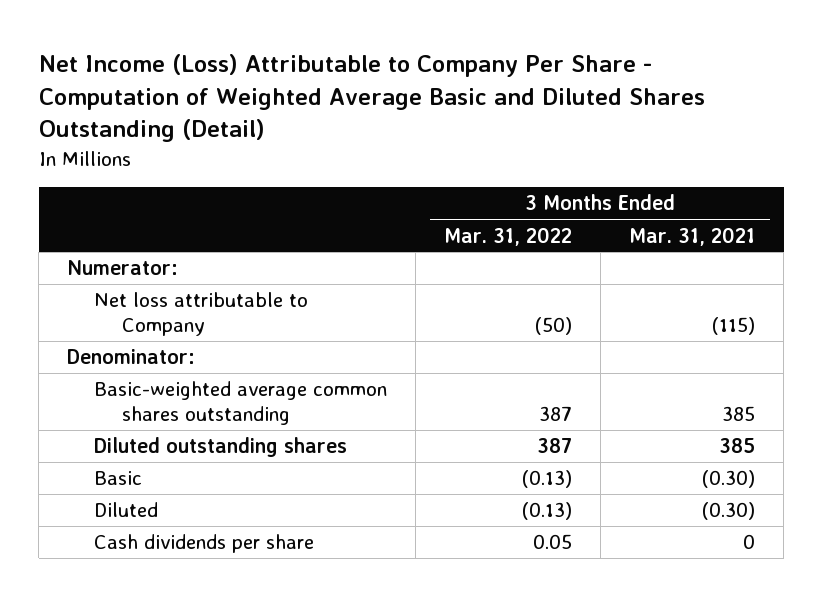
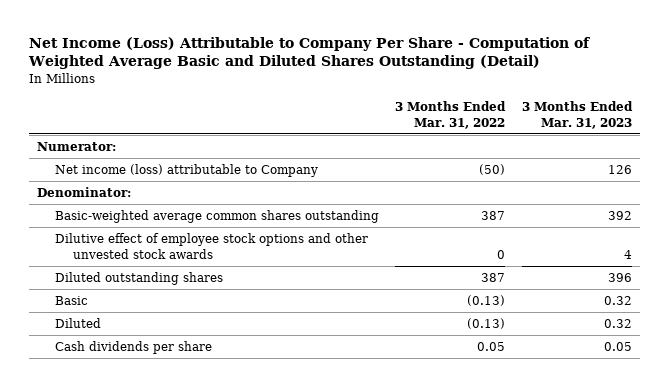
[629,226,756,246] Mar. 31, 2021 -> none
none -> [521,100,633,129] 3 Months Ended Mar. 31, 2023
[94,292,309,336] Net loss attributable to Company -> [55,163,319,177] Net income (loss) attributable to Company
none -> [55,232,369,259] Dilutive effect of employee stock options and other unvested stock awards

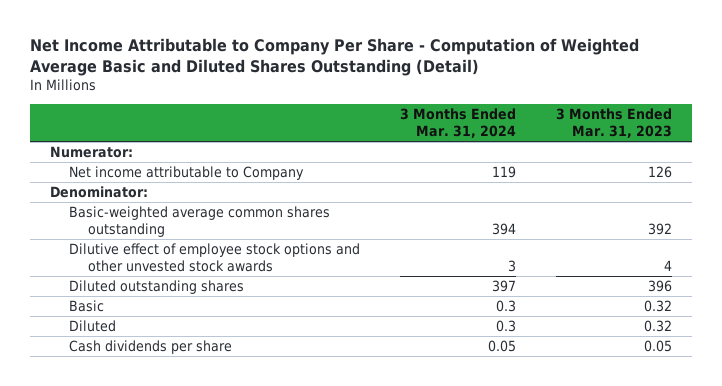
[27,36,590,70] Net Income (Loss) Attributable to Company Per Share - Computation of Weighted Average Basic and Diluted Shares Outstanding (Detail) -> [30,38,640,77] Net Income Attributable to Company Per Share - Computation of Weighted Average Basic and Diluted Shares Outstanding (Detail)
[395,100,507,129] 3 Months Ended Mar. 31, 2022 -> none
none -> [400,107,517,138] 3 Months Ended Mar. 31, 2024
[55,163,319,177] Net income (loss) attributable to Company -> [69,166,305,181] Net income attributable to Company

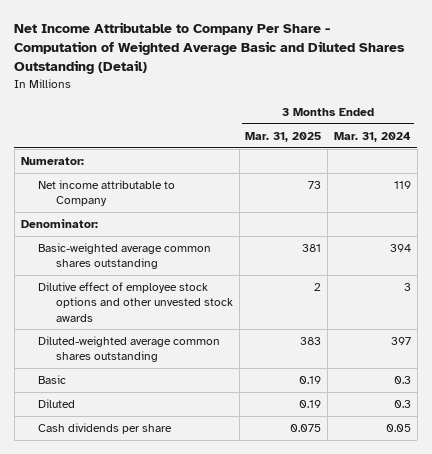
[555,107,672,138] 3 Months Ended Mar. 31, 2023 -> none
none -> [245,132,322,143] Mar. 31, 2025
[69,280,245,295] Diluted outstanding shares -> [38,336,221,363] Diluted-weighted average common shares outstanding

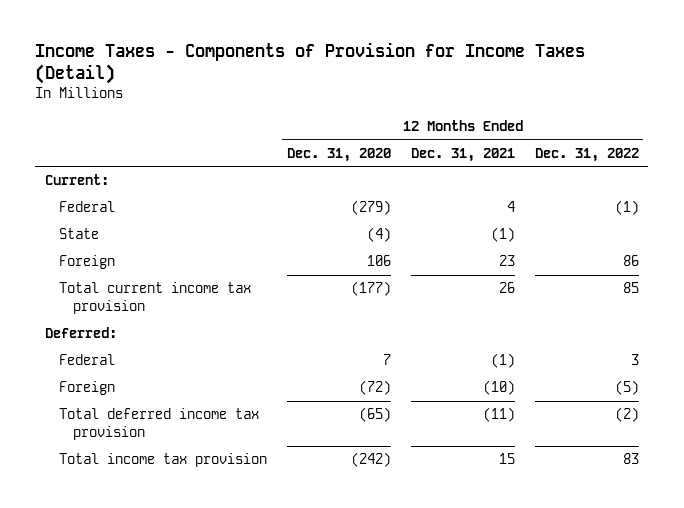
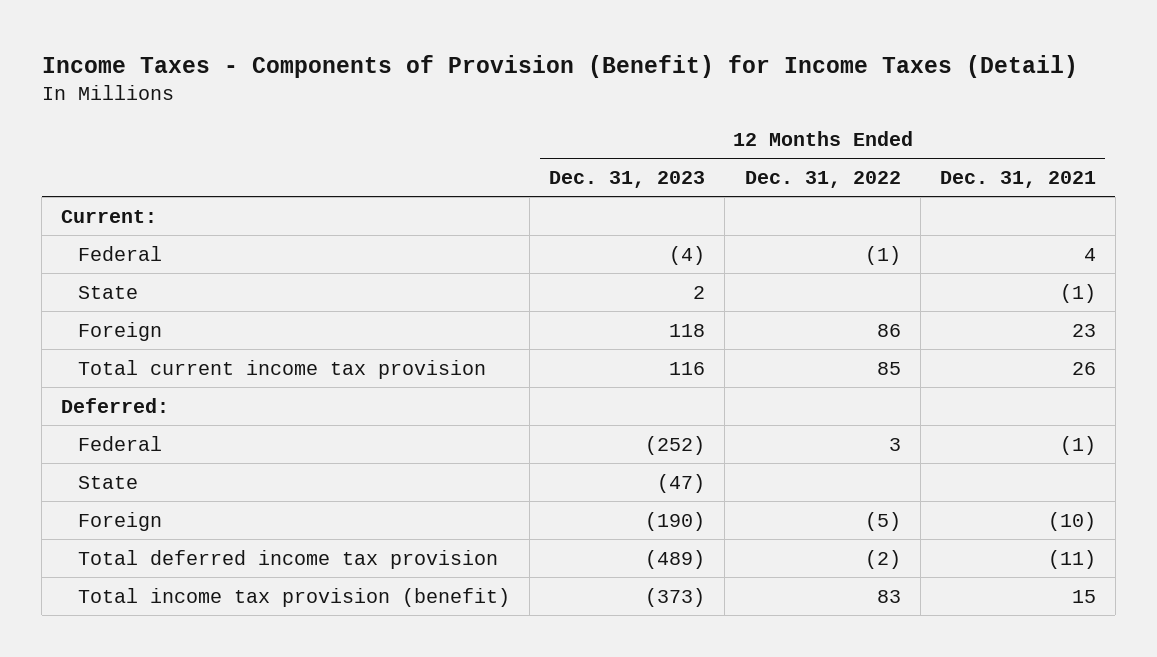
[35,42,586,85] Income Taxes - Components of Provision for Income Taxes (Detail) -> [41,54,1078,78] Income Taxes - Components of Provision (Benefit) for Income Taxes (Detail)
[286,147,391,162] Dec. 31, 2020 -> none
none -> [549,170,706,188] Dec. 31, 2023
none -> [78,475,139,489] State
[58,453,267,468] Total income tax provision -> [78,587,511,607] Total income tax provision (benefit)

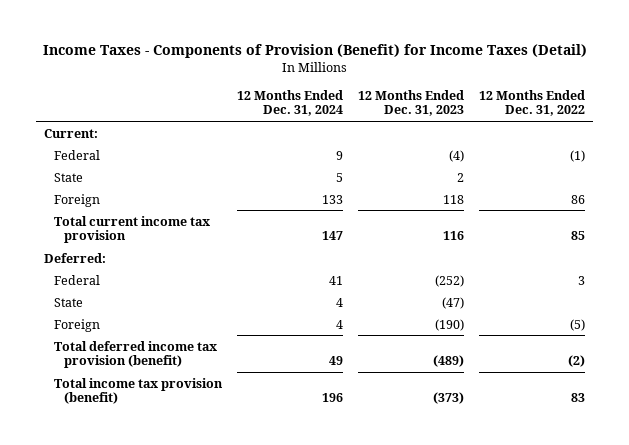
[939,170,1096,188] Dec. 31, 2021 -> none
none -> [237,89,344,117] 12 Months Ended Dec. 31, 2024
[78,549,499,569] Total deferred income tax provision -> [54,340,218,369] Total deferred income tax provision (benefit)

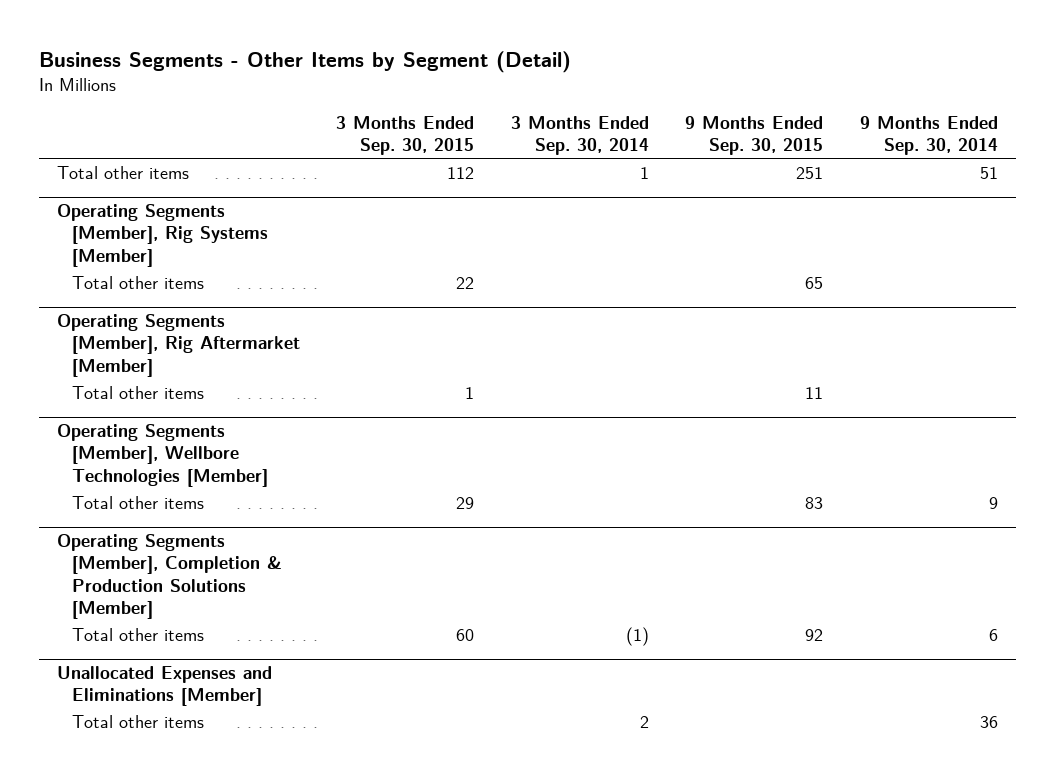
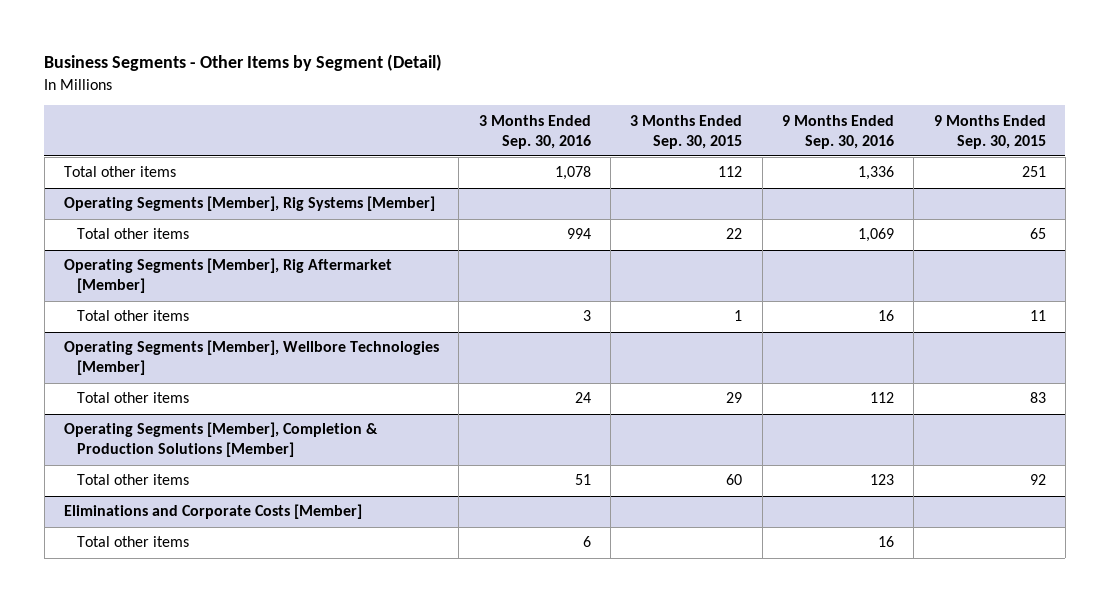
[510,115,649,156] 3 Months Ended Sep. 30, 2014 -> none
[859,115,998,156] 9 Months Ended Sep. 30, 2014 -> none
none -> [478,114,591,149] 3 Months Ended Sep. 30, 2016
none -> [781,114,894,149] 9 Months Ended Sep. 30, 2016
[57,665,273,707] Unallocated Expenses and Eliminations [Member] -> [63,504,362,520] Eliminations and Corporate Costs [Member]

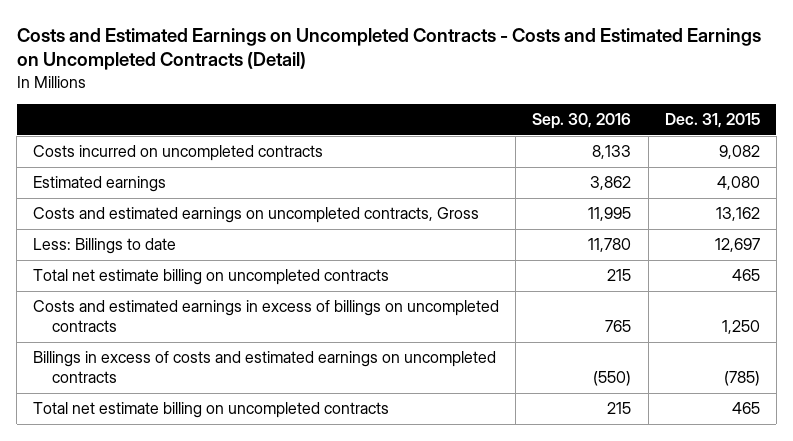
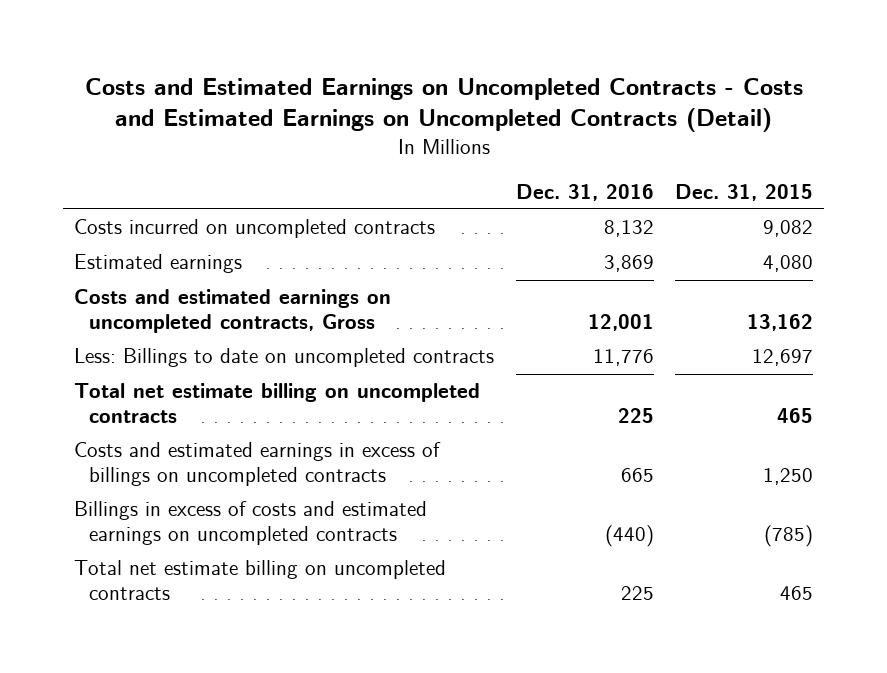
[532,113,632,130] Sep. 30, 2016 -> none
none -> [515,183,654,201] Dec. 31, 2016
[33,238,177,255] Less: Billings to date -> [74,348,495,368] Less: Billings to date on uncompleted contracts

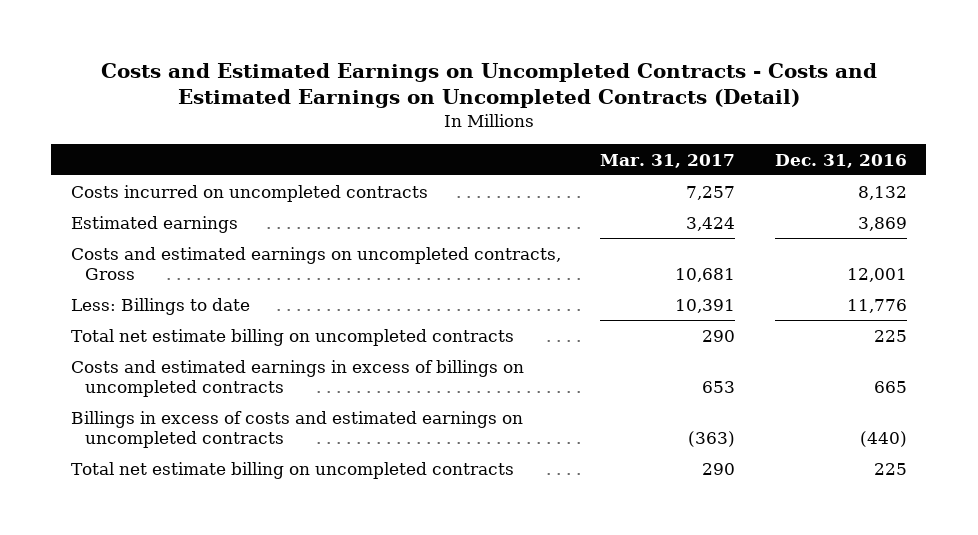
[675,183,814,201] Dec. 31, 2015 -> none
none -> [600,153,736,168] Mar. 31, 2017
[74,348,495,368] Less: Billings to date on uncompleted contracts -> [71,297,251,315] Less: Billings to date

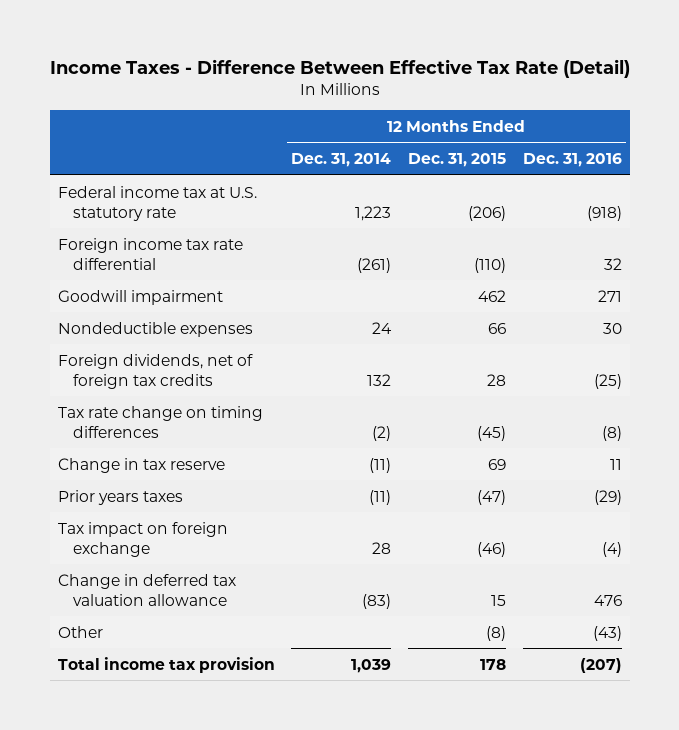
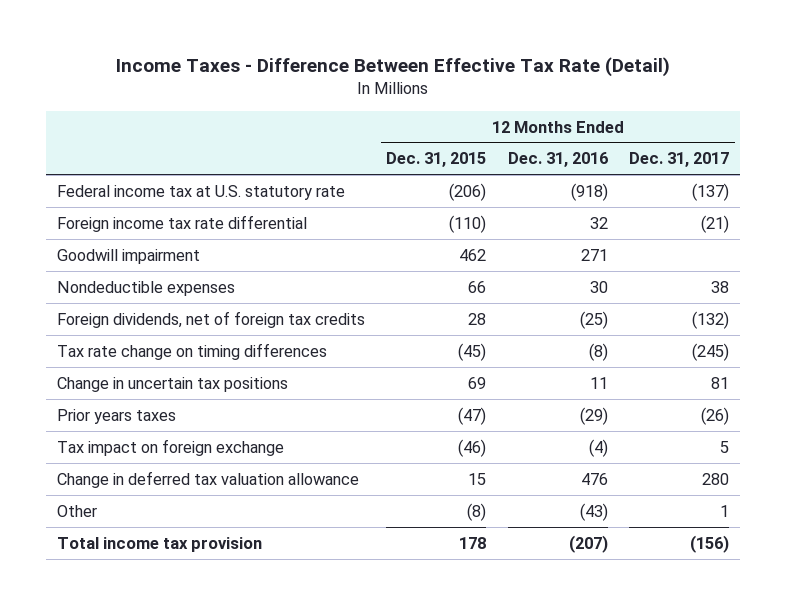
[291,153,392,168] Dec. 31, 2014 -> none
none -> [629,152,730,168] Dec. 31, 2017
[57,457,225,473] Change in tax reserve -> [56,376,288,392] Change in uncertain tax positions

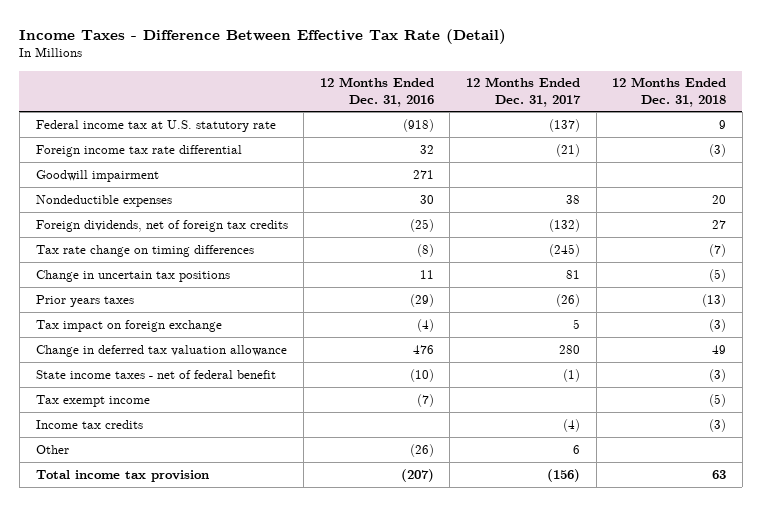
[386,152,487,168] Dec. 31, 2015 -> none
none -> [612,77,727,107] 12 Months Ended Dec. 31, 2018
none -> [35,369,276,379] State income taxes - net of federal benefit
none -> [35,394,150,407] Tax exempt income
none -> [35,419,143,429] Income tax credits
[579,502,608,521] (43) -> [409,443,434,457] (26)
[720,504,730,517] 1 -> [572,444,580,454] 6

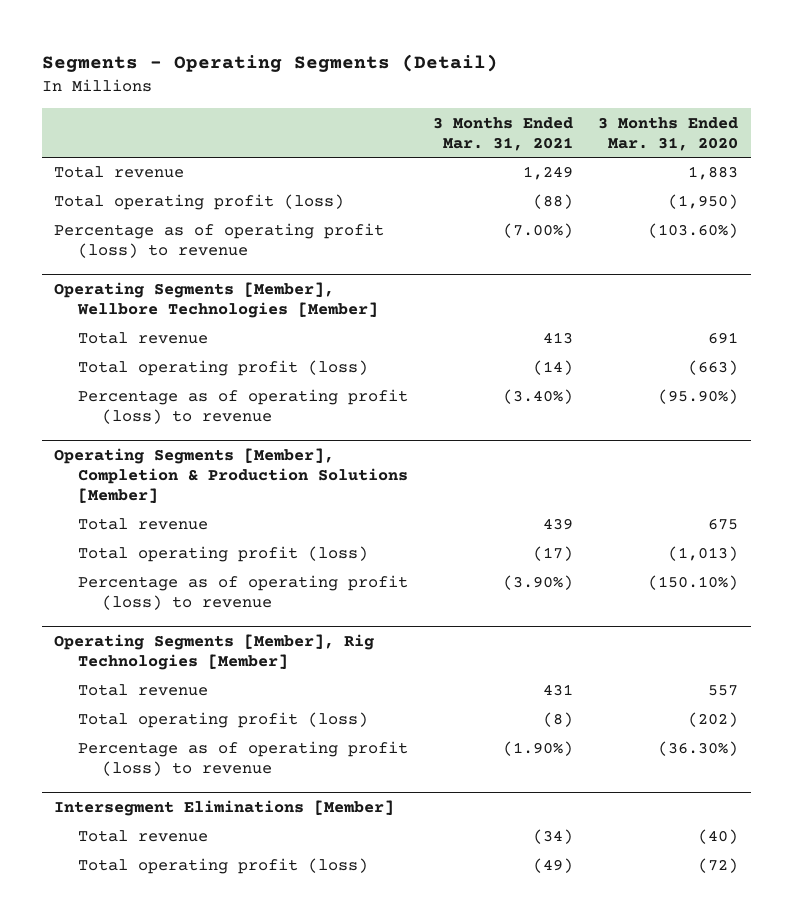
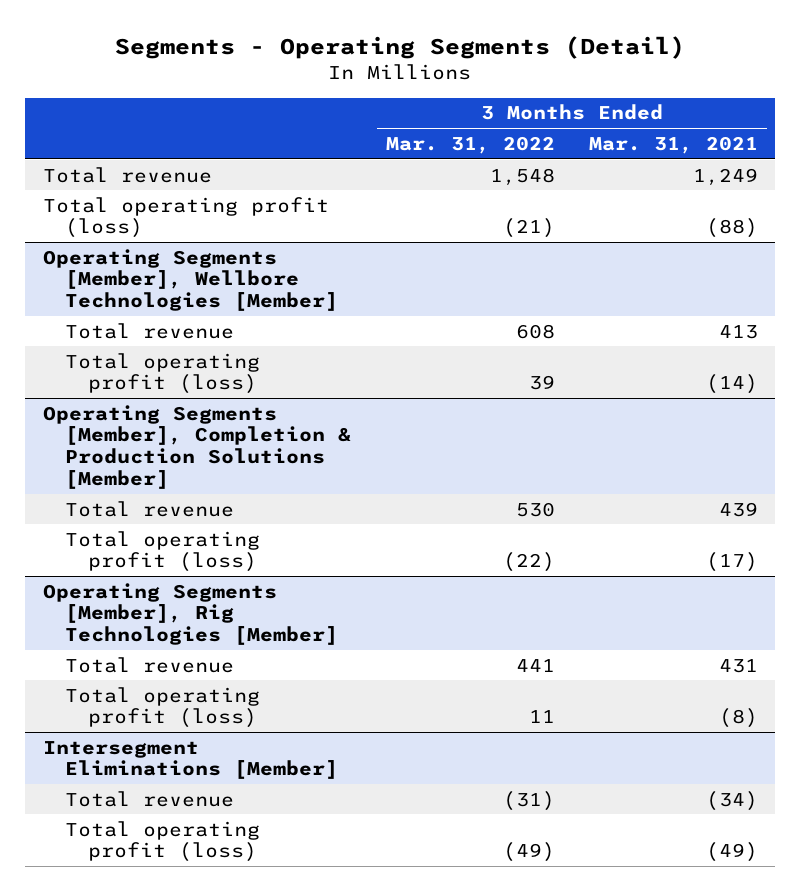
[598,116,739,151] 3 Months Ended Mar. 31, 2020 -> none
none -> [385,135,555,154] Mar. 31, 2022
[54,223,385,259] Percentage as of operating profit (loss) to revenue -> none
[78,389,409,425] Percentage as of operating profit (loss) to revenue -> none
[78,575,409,611] Percentage as of operating profit (loss) to revenue -> none
[78,741,409,777] Percentage as of operating profit (loss) to revenue -> none

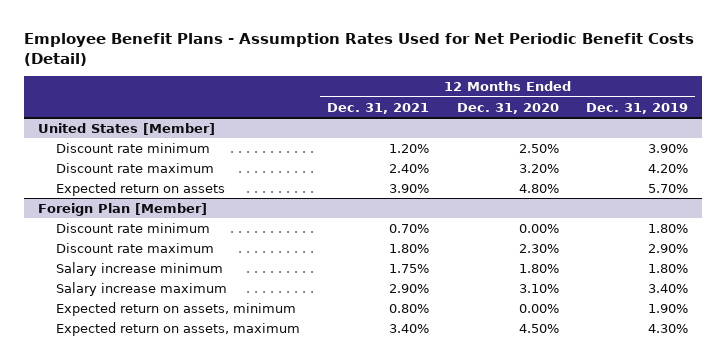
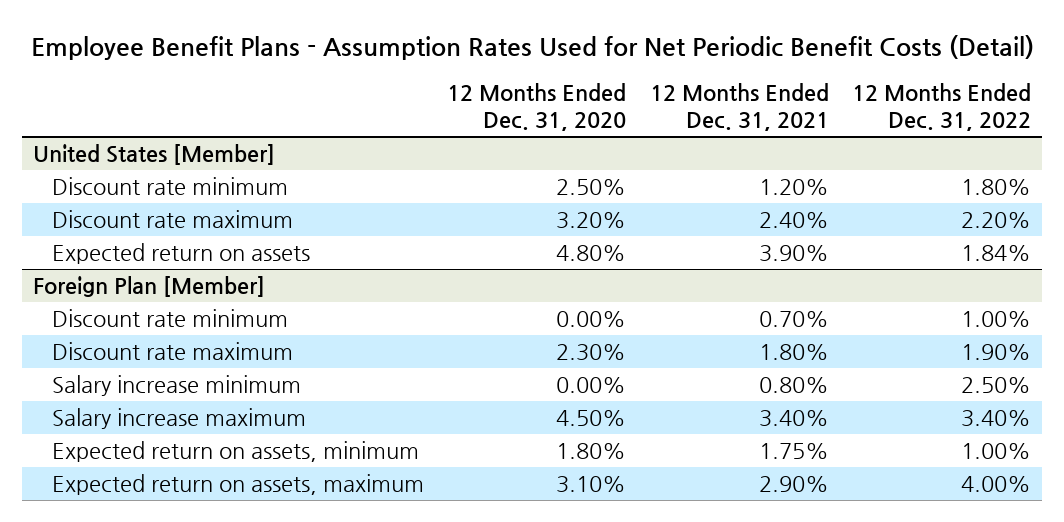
[586,102,689,114] Dec. 31, 2019 -> none
none -> [851,83,1031,132] 12 Months Ended Dec. 31, 2022
[389,263,430,273] 1.75% -> [758,377,829,394] 0.80%
[518,263,559,273] 1.80% -> [556,377,627,394] 0.00%
[389,283,430,293] 2.90% -> [758,410,829,428] 3.40%
[518,283,559,293] 3.10% -> [556,410,627,427] 4.50%
[389,303,430,313] 0.80% -> [758,443,829,460] 1.75%
[518,303,559,313] 0.00% -> [556,443,627,460] 1.80%
[389,323,430,333] 3.40% -> [758,476,829,493] 2.90%
[518,323,559,333] 4.50% -> [556,476,627,494] 3.10%

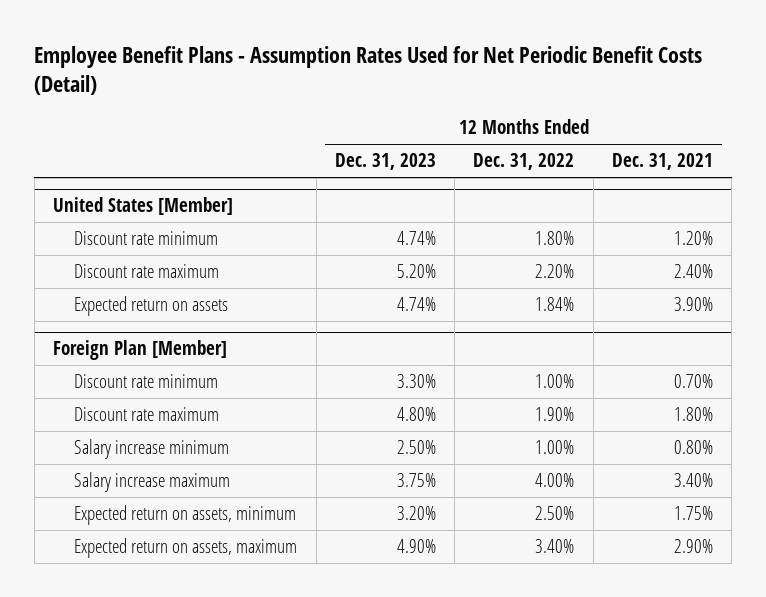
[447,83,627,132] 12 Months Ended Dec. 31, 2020 -> none
none -> [334,153,436,171] Dec. 31, 2023
[960,377,1031,394] 2.50% -> [535,440,575,455] 1.00%
[960,410,1031,428] 3.40% -> [535,473,575,488] 4.00%
[960,443,1031,460] 1.00% -> [535,506,575,521] 2.50%
[960,476,1031,493] 4.00% -> [535,539,575,554] 3.40%

